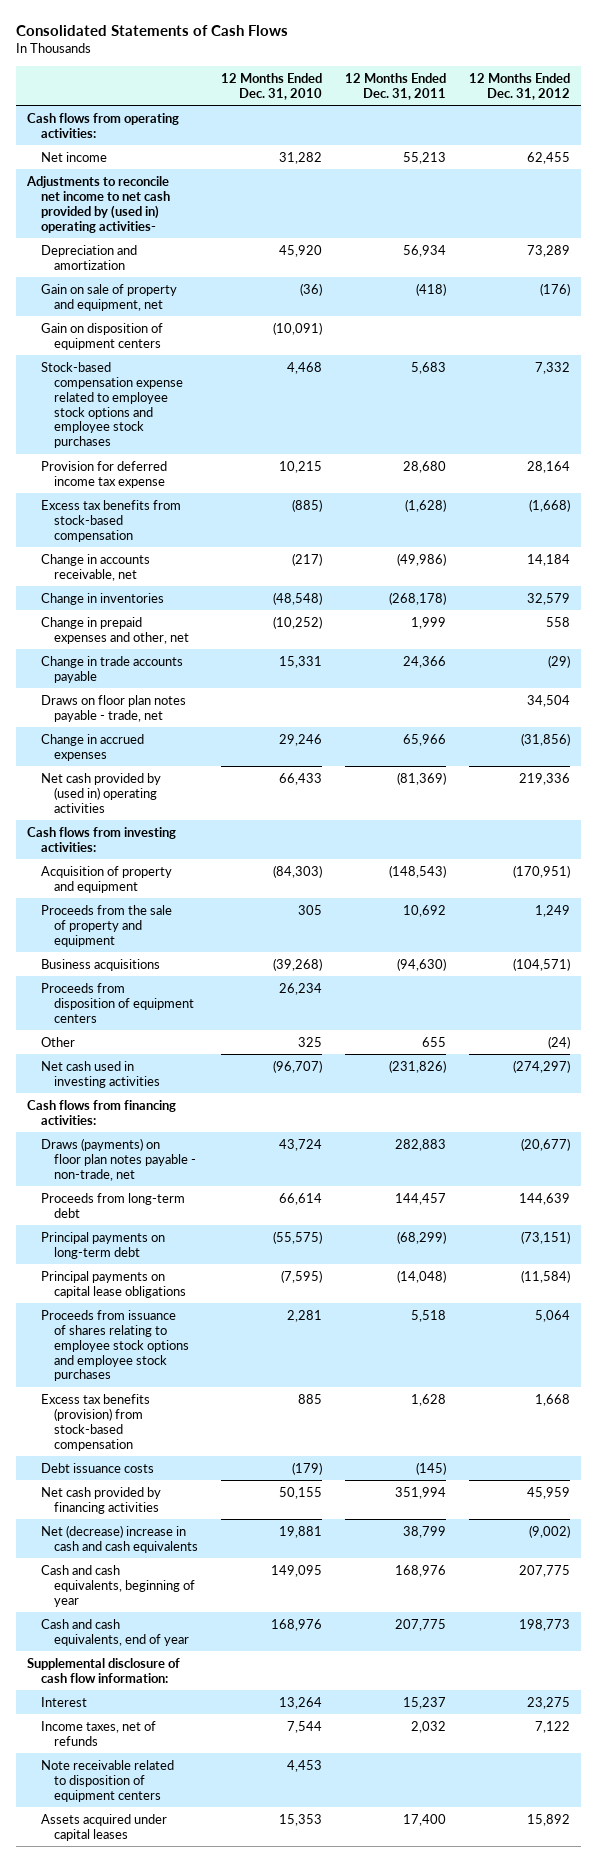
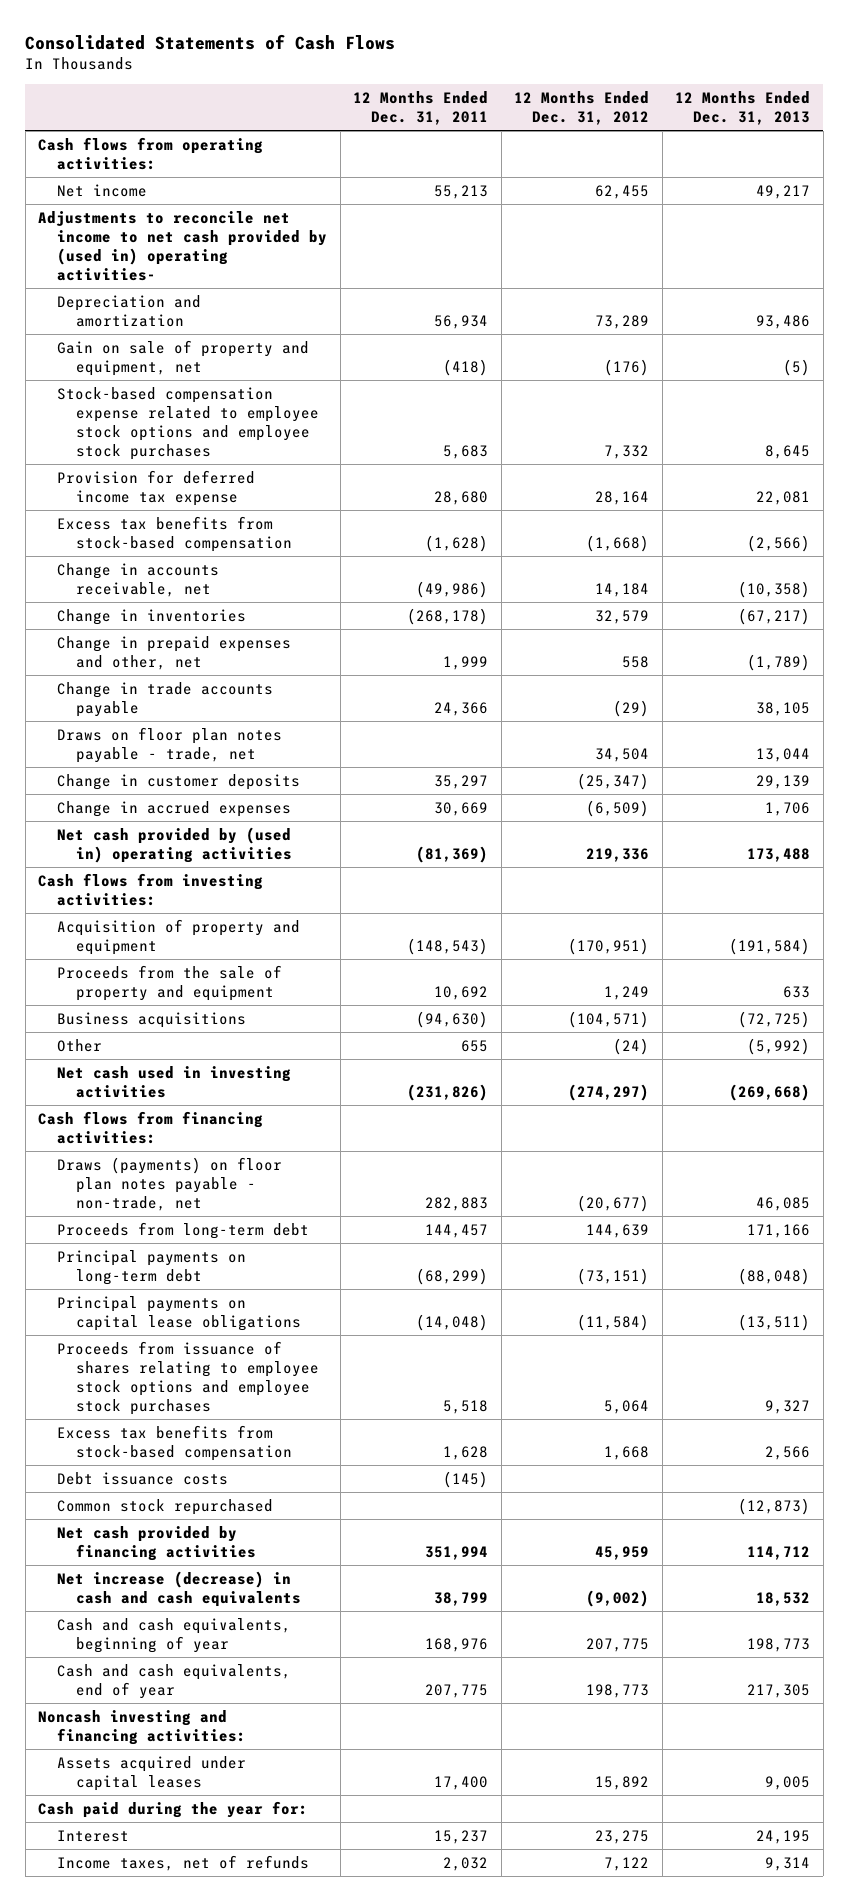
[220,72,322,100] 12 Months Ended Dec. 31, 2010 -> none
none -> [675,90,811,125] 12 Months Ended Dec. 31, 2013
[40,322,163,350] Gain on disposition of equipment centers -> none
none -> [57,773,301,790] Change in customer deposits
[402,733,446,746] 65,966 -> [434,801,489,816] 30,669
[520,732,570,746] (31,856) -> [586,799,650,817] (6,509)
[40,982,195,1023] Proceeds from disposition of equipment centers -> none
[40,1393,150,1451] Excess tax benefits (provision) from stock-based compensation -> [57,1424,292,1461] Excess tax benefits from stock-based compensation
none -> [57,1498,274,1515] Common stock repurchased
[40,1524,199,1553] Net (decrease) increase in cash and cash equivalents -> [57,1570,301,1607] Net increase (decrease) in cash and cash equivalents
[27,1657,181,1683] Supplemental disclosure of cash flow information: -> none
none -> [38,1709,247,1745] Noncash investing and financing activities:
[40,1813,167,1841] Assets acquired under capital leases -> [57,1755,247,1791] Assets acquired under capital leases
none -> [38,1800,309,1818] Cash paid during the year for:
[40,1759,174,1802] Note receivable related to disposition of equipment centers -> none

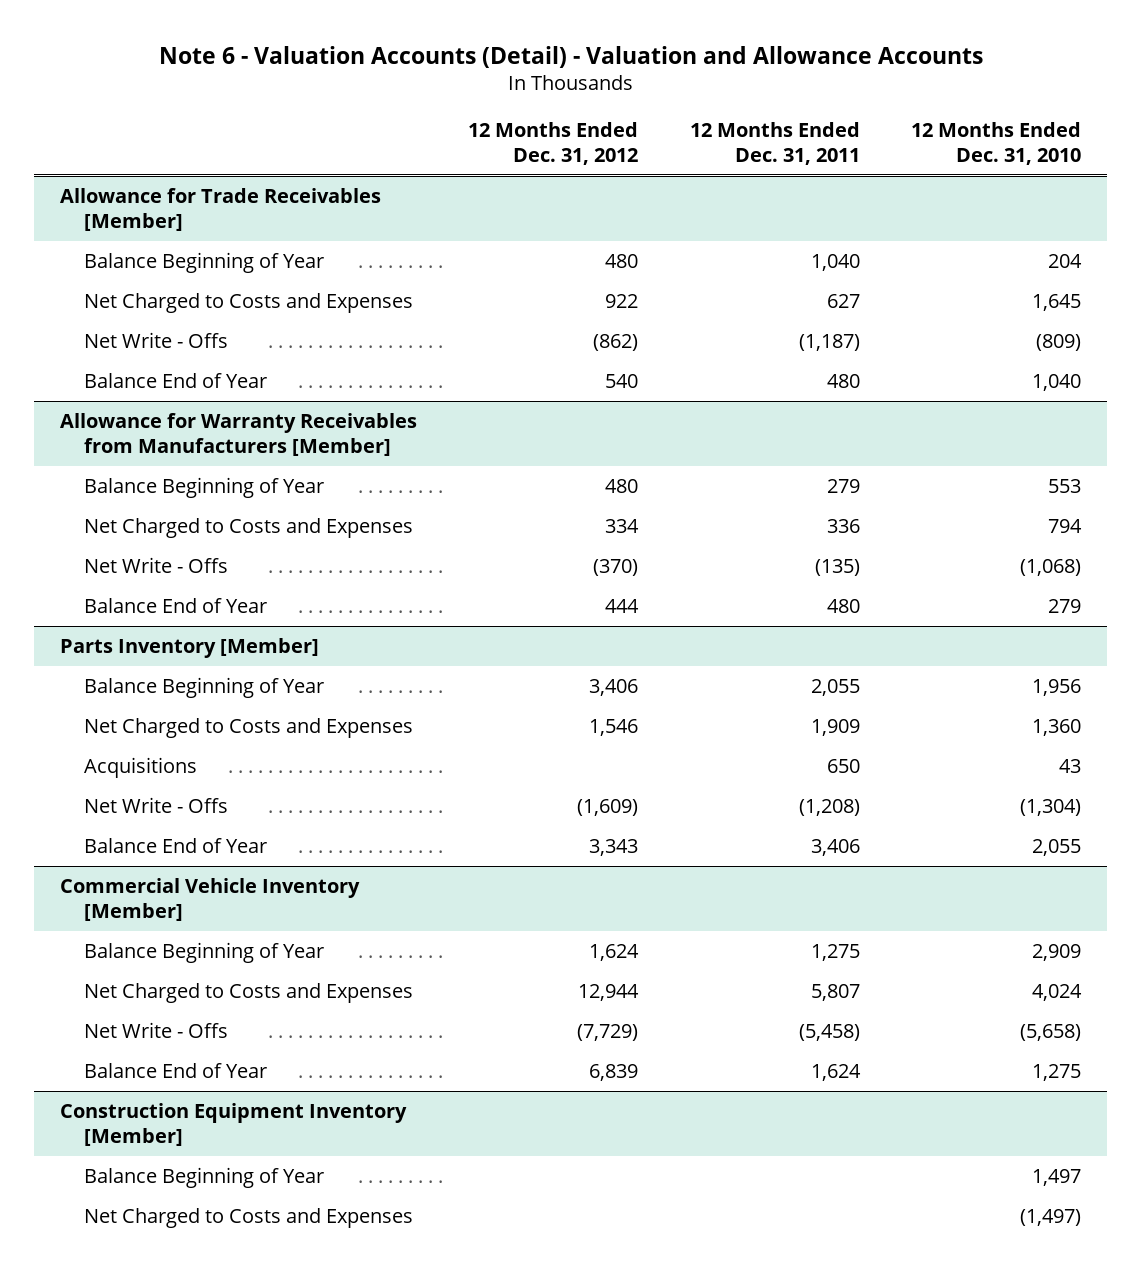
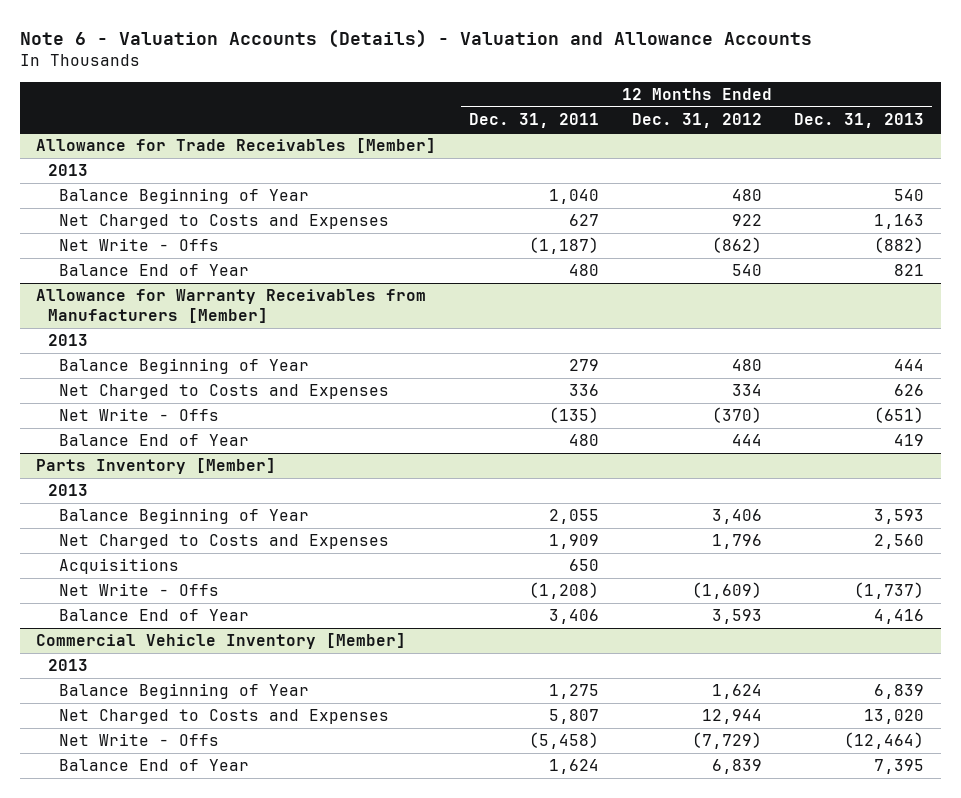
[158,46,983,69] Note 6 - Valuation Accounts (Detail) - Valuation and Allowance Accounts -> [19,28,812,48] Note 6 - Valuation Accounts (Details) - Valuation and Allowance Accounts
[911,121,1082,165] 12 Months Ended Dec. 31, 2010 -> none
none -> [794,113,925,129] Dec. 31, 2013
none -> [47,164,88,177] 2013
none -> [47,334,88,347] 2013
none -> [47,484,88,497] 2013
[589,718,639,736] 1,546 -> [711,534,762,550] 1,796
[589,838,639,856] 3,343 -> [711,609,762,625] 3,593
none -> [47,659,88,672] 2013
[59,1102,407,1146] Construction Equipment Inventory [Member] -> none
[83,1166,324,1188] Balance Beginning of Year -> none
[83,1207,413,1228] Net Charged to Costs and Expenses -> none

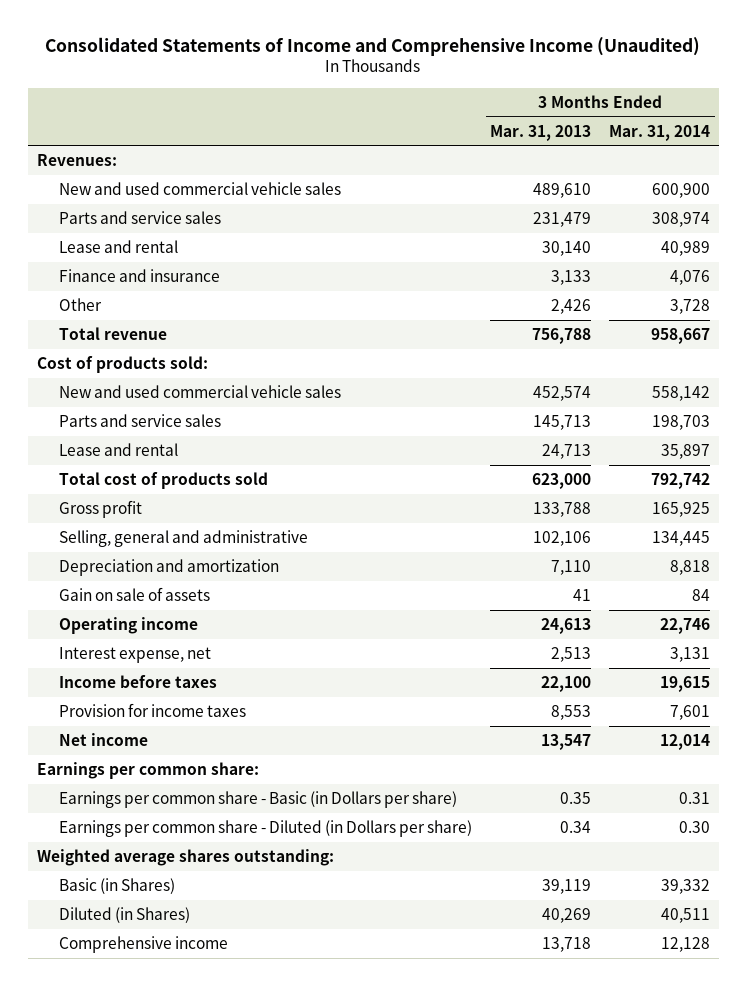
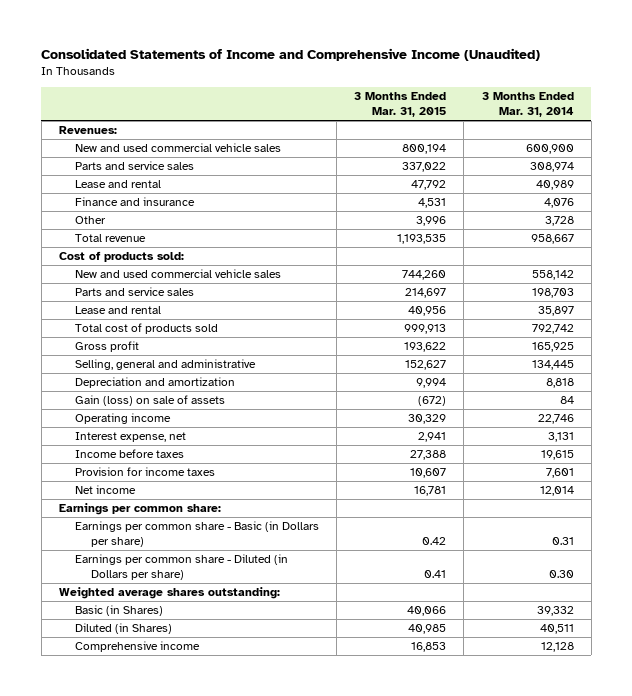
[490,124,592,141] Mar. 31, 2013 -> none
none -> [354,92,447,117] 3 Months Ended Mar. 31, 2015
[59,587,211,602] Gain on sale of assets -> [74,395,225,407] Gain (loss) on sale of assets

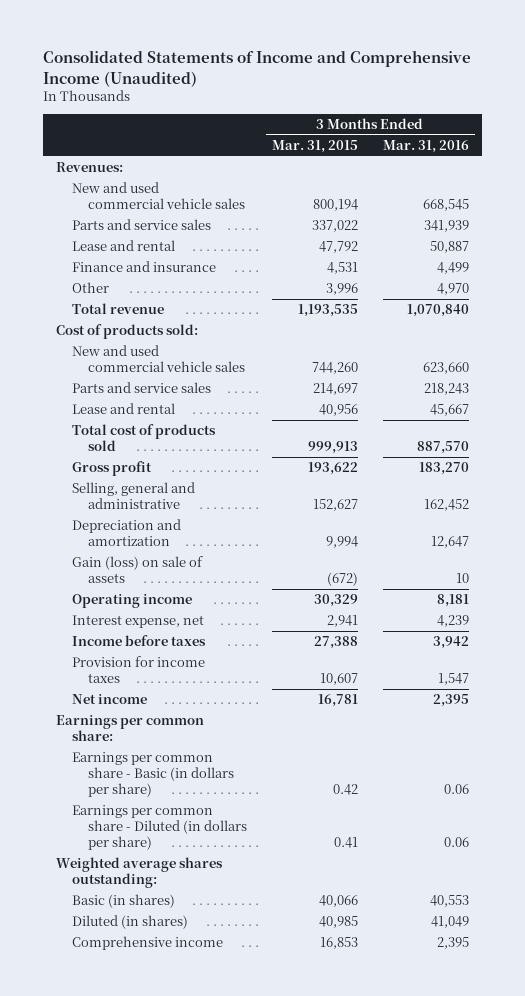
[481,92,574,117] 3 Months Ended Mar. 31, 2014 -> none
none -> [382,140,469,154] Mar. 31, 2016
[74,521,319,547] Earnings per common share - Basic (in Dollars per share) -> [71,752,234,798] Earnings per common share - Basic (in dollars per share)
[74,554,288,580] Earnings per common share - Diluted (in Dollars per share) -> [71,805,247,851] Earnings per common share - Diluted (in dollars per share)
[74,605,163,617] Basic (in Shares) -> [71,894,175,909] Basic (in shares)
[74,623,172,635] Diluted (in Shares) -> [71,915,188,930] Diluted (in shares)

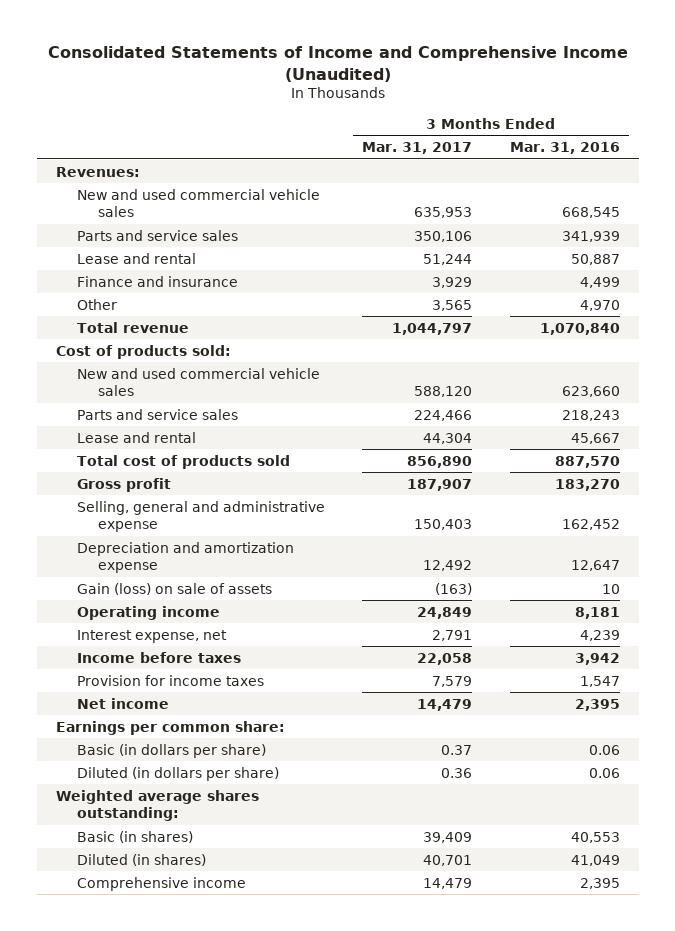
[271,140,358,154] Mar. 31, 2015 -> none
none -> [362,142,473,155] Mar. 31, 2017
[71,482,195,510] Selling, general and administrative -> [76,500,325,533] Selling, general and administrative expense
[71,519,181,547] Depreciation and amortization -> [76,541,294,574] Depreciation and amortization expense
[71,752,234,798] Earnings per common share - Basic (in dollars per share) -> [76,743,266,758] Basic (in dollars per share)
[71,805,247,851] Earnings per common share - Diluted (in dollars per share) -> [76,766,279,781] Diluted (in dollars per share)

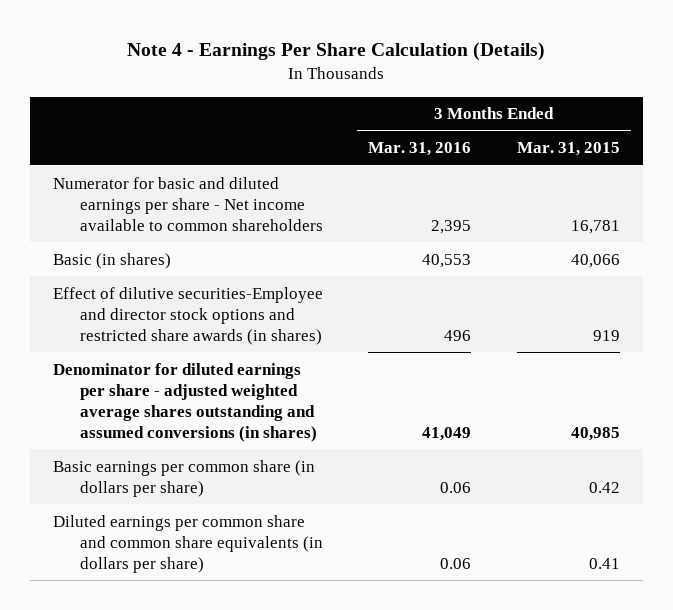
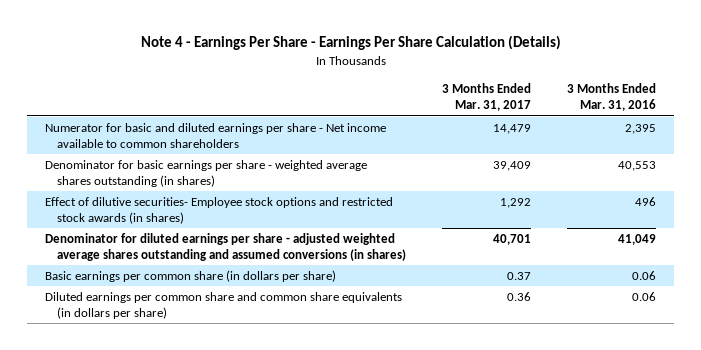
[127,42,546,62] Note 4 - Earnings Per Share Calculation (Details) -> [140,35,561,51] Note 4 - Earnings Per Share - Earnings Per Share Calculation (Details)
[516,142,620,157] Mar. 31, 2015 -> none
none -> [442,83,532,112] 3 Months Ended Mar. 31, 2017
[52,252,171,269] Basic (in shares) -> [44,159,367,187] Denominator for basic earnings per share - weighted average shares outstanding (in shares)
[52,286,323,345] Effect of dilutive securities-Employee and director stock options and restricted share awards (in shares) -> [44,196,393,224] Effect of dilutive securities- Employee stock options and restricted stock awards (in shares)

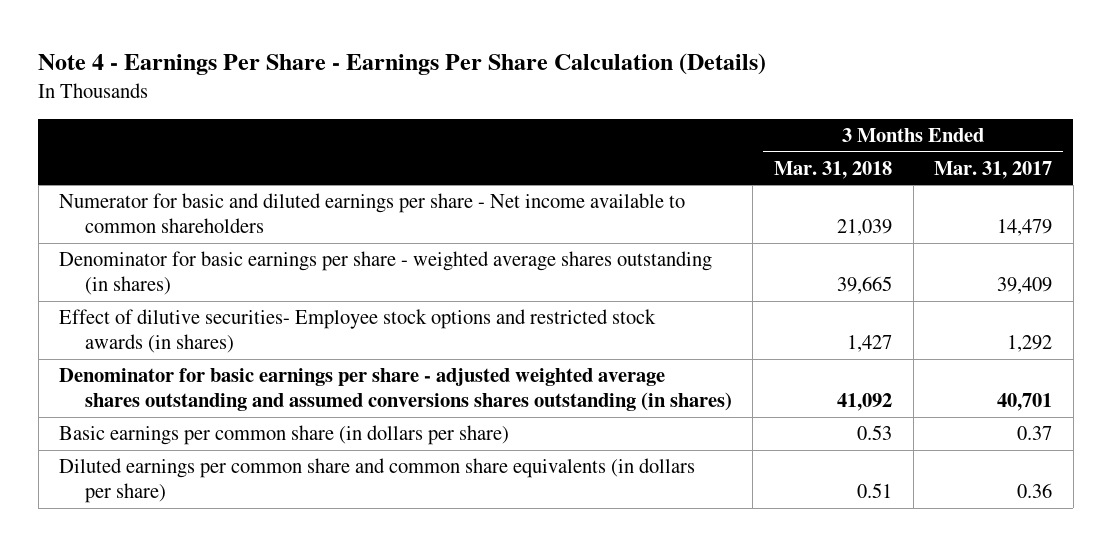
[567,83,657,112] 3 Months Ended Mar. 31, 2016 -> none
none -> [774,160,893,179] Mar. 31, 2018
[44,232,407,261] Denominator for diluted earnings per share - adjusted weighted average shares outstanding and assumed conversions (in shares) -> [59,368,732,411] Denominator for basic earnings per share - adjusted weighted average shares outstanding and assumed conversions shares outstanding (in shares)

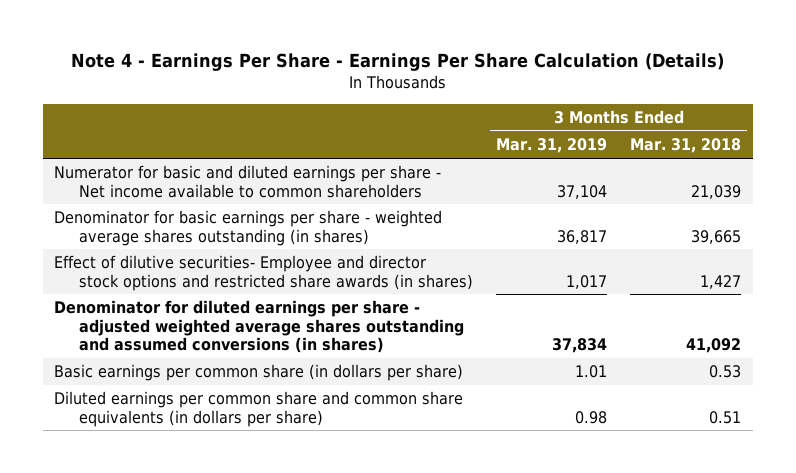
[934,160,1053,179] Mar. 31, 2017 -> none
none -> [496,138,608,154] Mar. 31, 2019
[59,309,657,353] Effect of dilutive securities- Employee stock options and restricted stock awards (in shares) -> [54,255,473,291] Effect of dilutive securities- Employee and director stock options and restricted share awards (in shares)
[59,368,732,411] Denominator for basic earnings per share - adjusted weighted average shares outstanding and assumed conversions shares outstanding (in shares) -> [54,300,464,353] Denominator for diluted earnings per share - adjusted weighted average shares outstanding and assumed conversions (in shares)

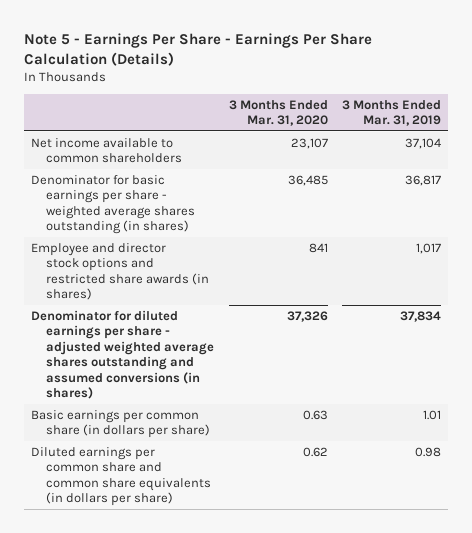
[70,53,724,72] Note 4 - Earnings Per Share - Earnings Per Share Calculation (Details) -> [23,32,372,66] Note 5 - Earnings Per Share - Earnings Per Share Calculation (Details)
[630,138,742,154] Mar. 31, 2018 -> none
none -> [228,99,328,127] 3 Months Ended Mar. 31, 2020
[54,165,442,198] Numerator for basic and diluted earnings per share - Net income available to common shareholders -> [31,137,182,164] Net income available to common shareholders
[54,255,473,291] Effect of dilutive securities- Employee and director stock options and restricted share awards (in shares) -> [31,242,209,301] Employee and director stock options and restricted share awards (in shares)

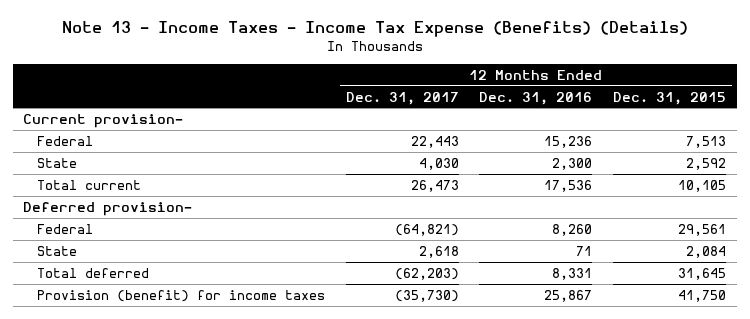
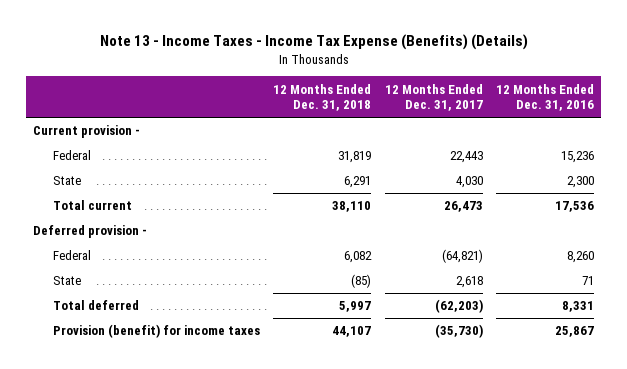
[613,91,727,105] Dec. 31, 2015 -> none
none -> [273,83,372,111] 12 Months Ended Dec. 31, 2018
[23,113,184,128] Current provision- -> [33,125,141,139] Current provision -
[23,201,193,216] Deferred provision- -> [33,225,148,239] Deferred provision -

